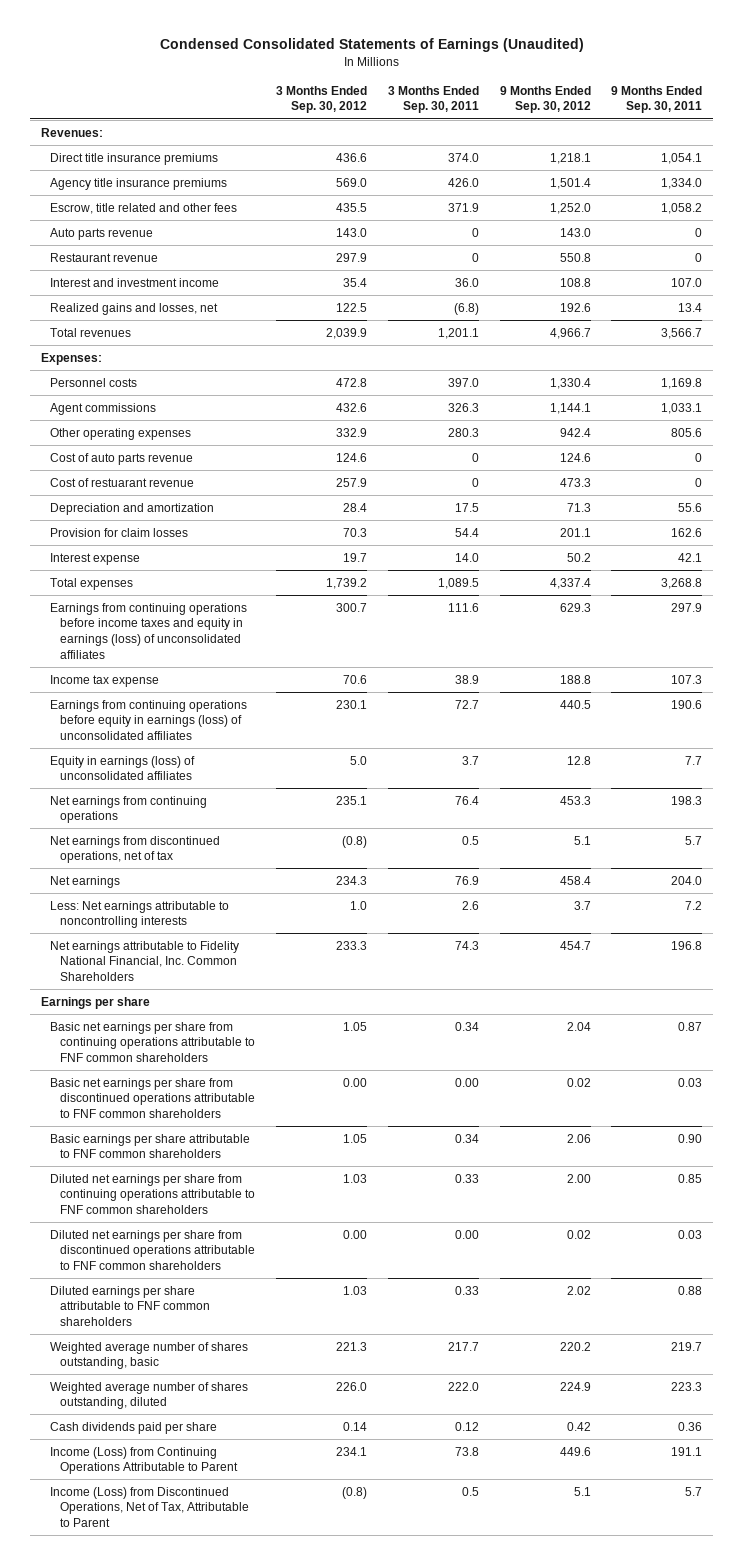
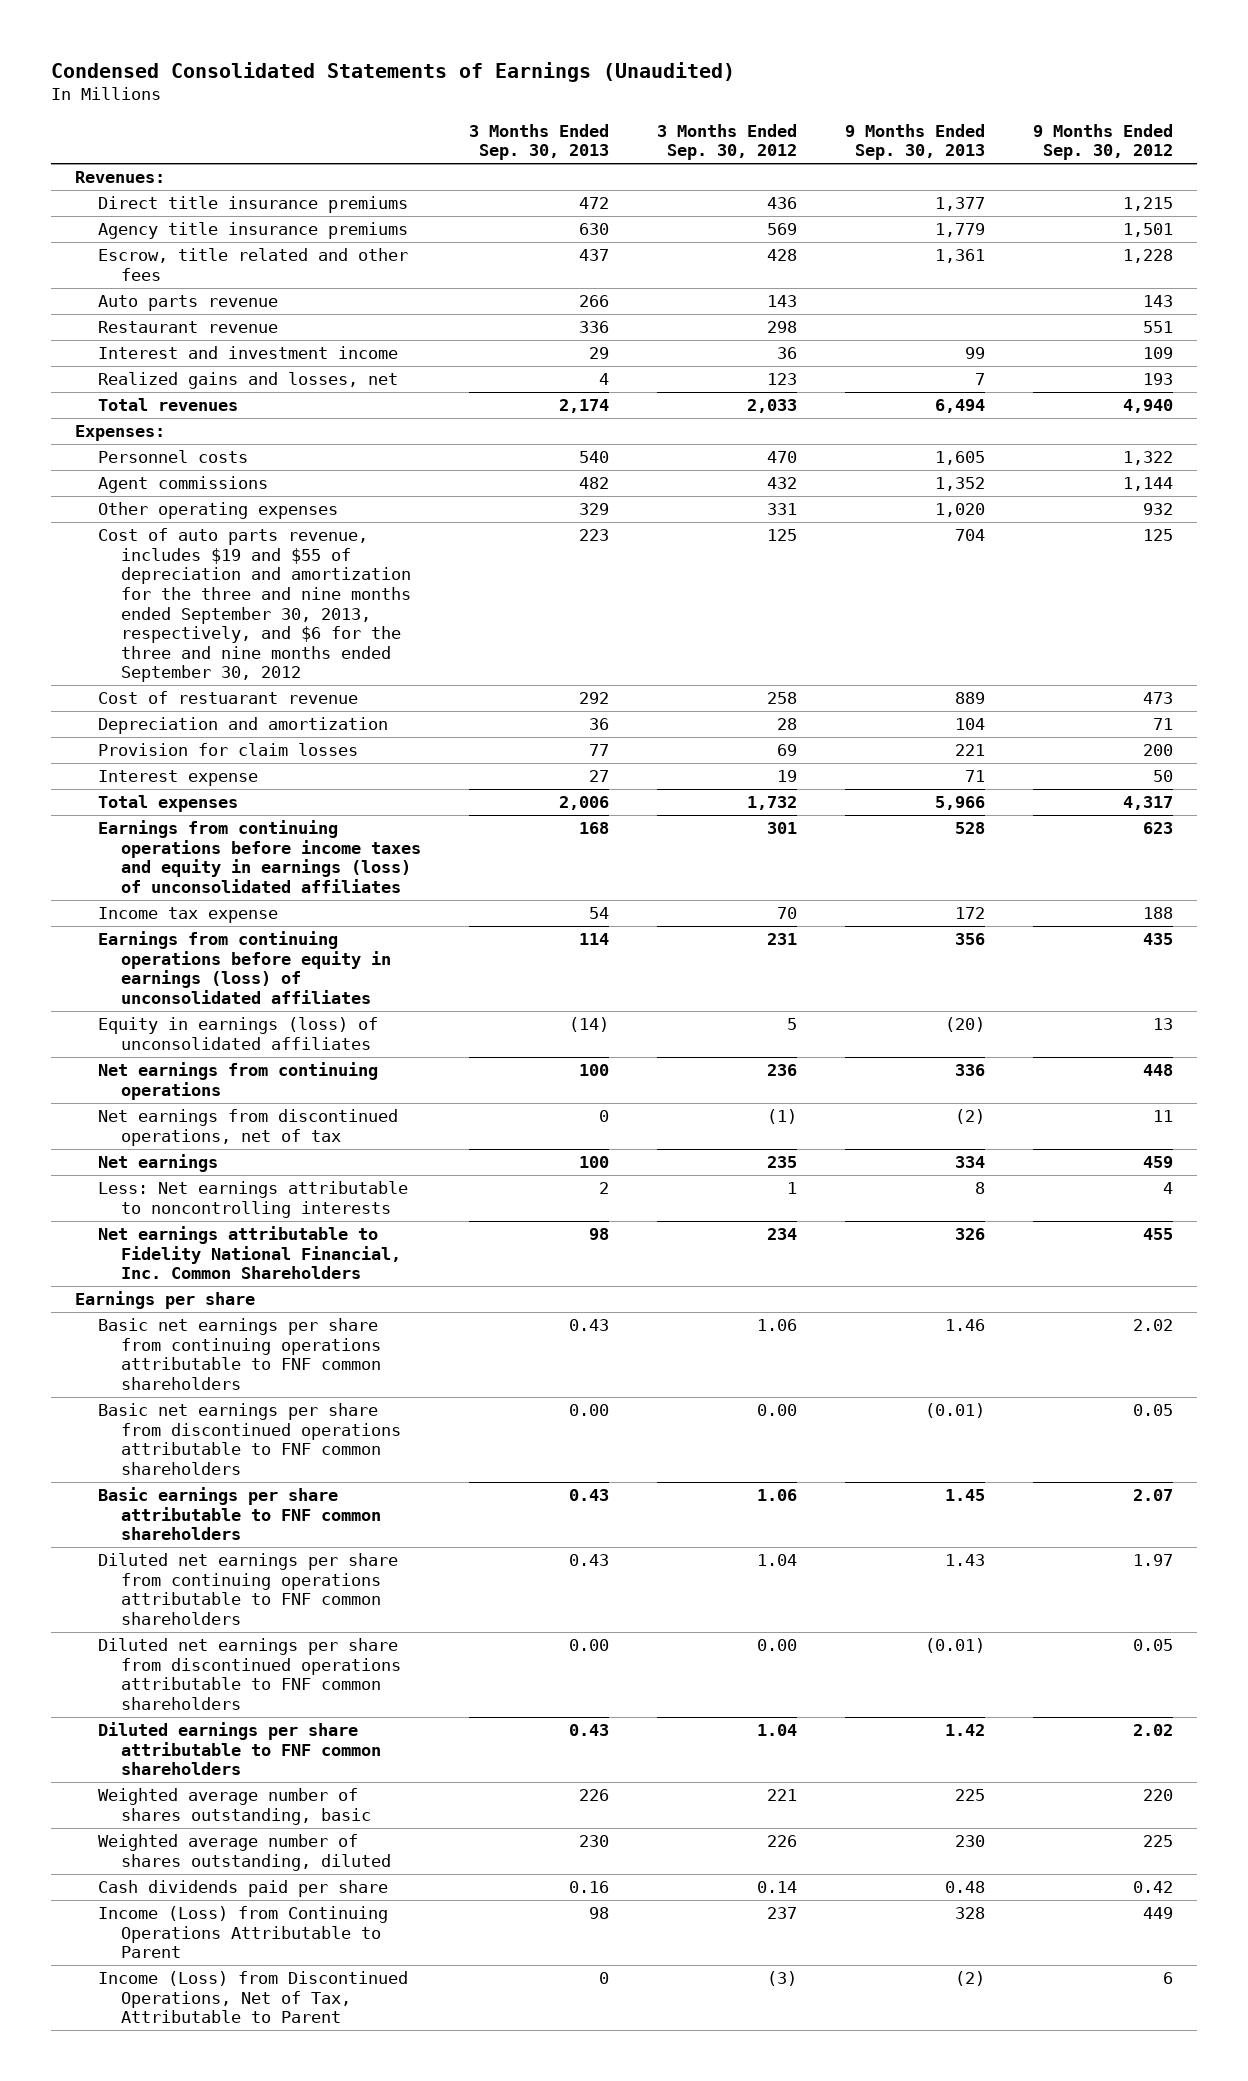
[387,85,479,114] 3 Months Ended Sep. 30, 2011 -> none
[611,85,703,114] 9 Months Ended Sep. 30, 2011 -> none
none -> [469,123,610,161] 3 Months Ended Sep. 30, 2013
none -> [844,123,985,161] 9 Months Ended Sep. 30, 2013
[335,152,367,162] 436.6 -> [767,197,798,210] 436
[549,152,591,164] 1,218.1 -> [1122,197,1173,212] 1,215
[335,177,367,187] 569.0 -> [767,223,798,236] 569
[549,177,591,189] 1,501.4 -> [1122,223,1173,238] 1,501
[335,202,367,212] 435.5 -> [767,249,798,262] 428
[549,202,591,214] 1,252.0 -> [1122,249,1173,264] 1,228
[335,227,367,237] 143.0 -> [767,295,798,308] 143
[559,227,591,237] 143.0 -> [1142,295,1173,308] 143
[335,252,367,262] 297.9 -> [767,321,798,334] 298
[559,252,591,262] 550.8 -> [1142,321,1173,334] 551
[342,277,367,287] 35.4 -> [777,347,798,360] 36
[559,277,591,287] 108.8 -> [1142,347,1173,360] 109
[335,302,367,312] 122.5 -> [767,373,798,386] 123
[559,302,591,312] 192.6 -> [1142,373,1173,386] 193
[325,327,367,339] 2,039.9 -> [747,399,798,414] 2,033
[549,327,591,339] 4,966.7 -> [1122,399,1173,414] 4,940
[335,377,367,387] 472.8 -> [767,451,798,464] 470
[549,377,591,389] 1,330.4 -> [1122,451,1173,466] 1,322
[335,402,367,412] 432.6 -> [767,477,798,490] 432
[549,402,591,414] 1,144.1 -> [1122,477,1173,492] 1,144
[335,427,367,437] 332.9 -> [767,503,798,516] 331
[559,427,591,437] 942.4 -> [1142,503,1173,516] 932
[50,452,194,465] Cost of auto parts revenue -> [98,528,412,683] Cost of auto parts revenue, includes $19 and $55 of depreciation and amortization for the three and nine months ended September 30, 2013, respectively, and $6 for the three and nine months ended September 30, 2012
[335,452,367,462] 124.6 -> [767,529,798,542] 125
[559,452,591,462] 124.6 -> [1142,529,1173,542] 125
[335,477,367,487] 257.9 -> [767,692,798,705] 258
[559,477,591,487] 473.3 -> [1142,692,1173,705] 473
[342,502,367,512] 28.4 -> [777,718,798,731] 28
[566,502,591,512] 71.3 -> [1152,718,1173,731] 71
[342,527,367,537] 70.3 -> [777,744,798,757] 69
[559,527,591,537] 201.1 -> [1142,744,1173,757] 200
[342,552,367,562] 19.7 -> [777,770,798,783] 19
[566,552,591,562] 50.2 -> [1152,770,1173,783] 50
[325,577,367,589] 1,739.2 -> [747,796,798,811] 1,732
[549,577,591,589] 4,337.4 -> [1122,796,1173,811] 4,317
[335,602,367,612] 300.7 -> [767,822,798,835] 301
[559,602,591,612] 629.3 -> [1142,822,1173,835] 623
[342,674,367,684] 70.6 -> [777,907,798,920] 70
[559,674,591,684] 188.8 -> [1142,907,1173,920] 188
[335,699,367,709] 230.1 -> [767,933,798,946] 231
[559,699,591,709] 440.5 -> [1142,933,1173,946] 435
[349,755,367,765] 5.0 -> [787,1018,798,1031] 5
[566,755,591,765] 12.8 -> [1152,1018,1173,1031] 13
[335,795,367,805] 235.1 -> [767,1064,798,1077] 236
[559,795,591,805] 453.3 -> [1142,1064,1173,1077] 448
[341,835,367,848] (0.8) -> [767,1109,798,1125] (1)
[573,835,591,845] 5.1 -> [1152,1110,1173,1123] 11
[335,875,367,885] 234.3 -> [767,1156,798,1169] 235
[559,875,591,885] 458.4 -> [1142,1156,1173,1169] 459
[349,900,367,910] 1.0 -> [787,1182,798,1195] 1
[573,900,591,910] 3.7 -> [1162,1182,1173,1195] 4
[335,940,367,950] 233.3 -> [767,1228,798,1241] 234
[559,940,591,950] 454.7 -> [1142,1228,1173,1241] 455
[342,1021,367,1031] 1.05 -> [757,1319,798,1332] 1.06
[566,1021,591,1031] 2.04 -> [1132,1319,1173,1332] 2.02
[566,1077,591,1087] 0.02 -> [1132,1404,1173,1417] 0.05
[342,1133,367,1143] 1.05 -> [757,1489,798,1502] 1.06
[566,1133,591,1143] 2.06 -> [1132,1489,1173,1502] 2.07
[342,1173,367,1183] 1.03 -> [757,1554,798,1567] 1.04
[566,1173,591,1183] 2.00 -> [1132,1554,1173,1567] 1.97
[566,1229,591,1239] 0.02 -> [1132,1639,1173,1652] 0.05
[342,1285,367,1295] 1.03 -> [757,1724,798,1737] 1.04
[335,1341,367,1351] 221.3 -> [767,1789,798,1802] 221
[559,1341,591,1351] 220.2 -> [1142,1789,1173,1802] 220
[335,1381,367,1391] 226.0 -> [767,1835,798,1848] 226
[559,1381,591,1391] 224.9 -> [1142,1835,1173,1848] 225
[335,1446,367,1456] 234.1 -> [767,1907,798,1920] 237
[559,1446,591,1456] 449.6 -> [1142,1907,1173,1920] 449
[341,1486,367,1499] (0.8) -> [767,1971,798,1987] (3)
[573,1486,591,1496] 5.1 -> [1162,1972,1173,1985] 6

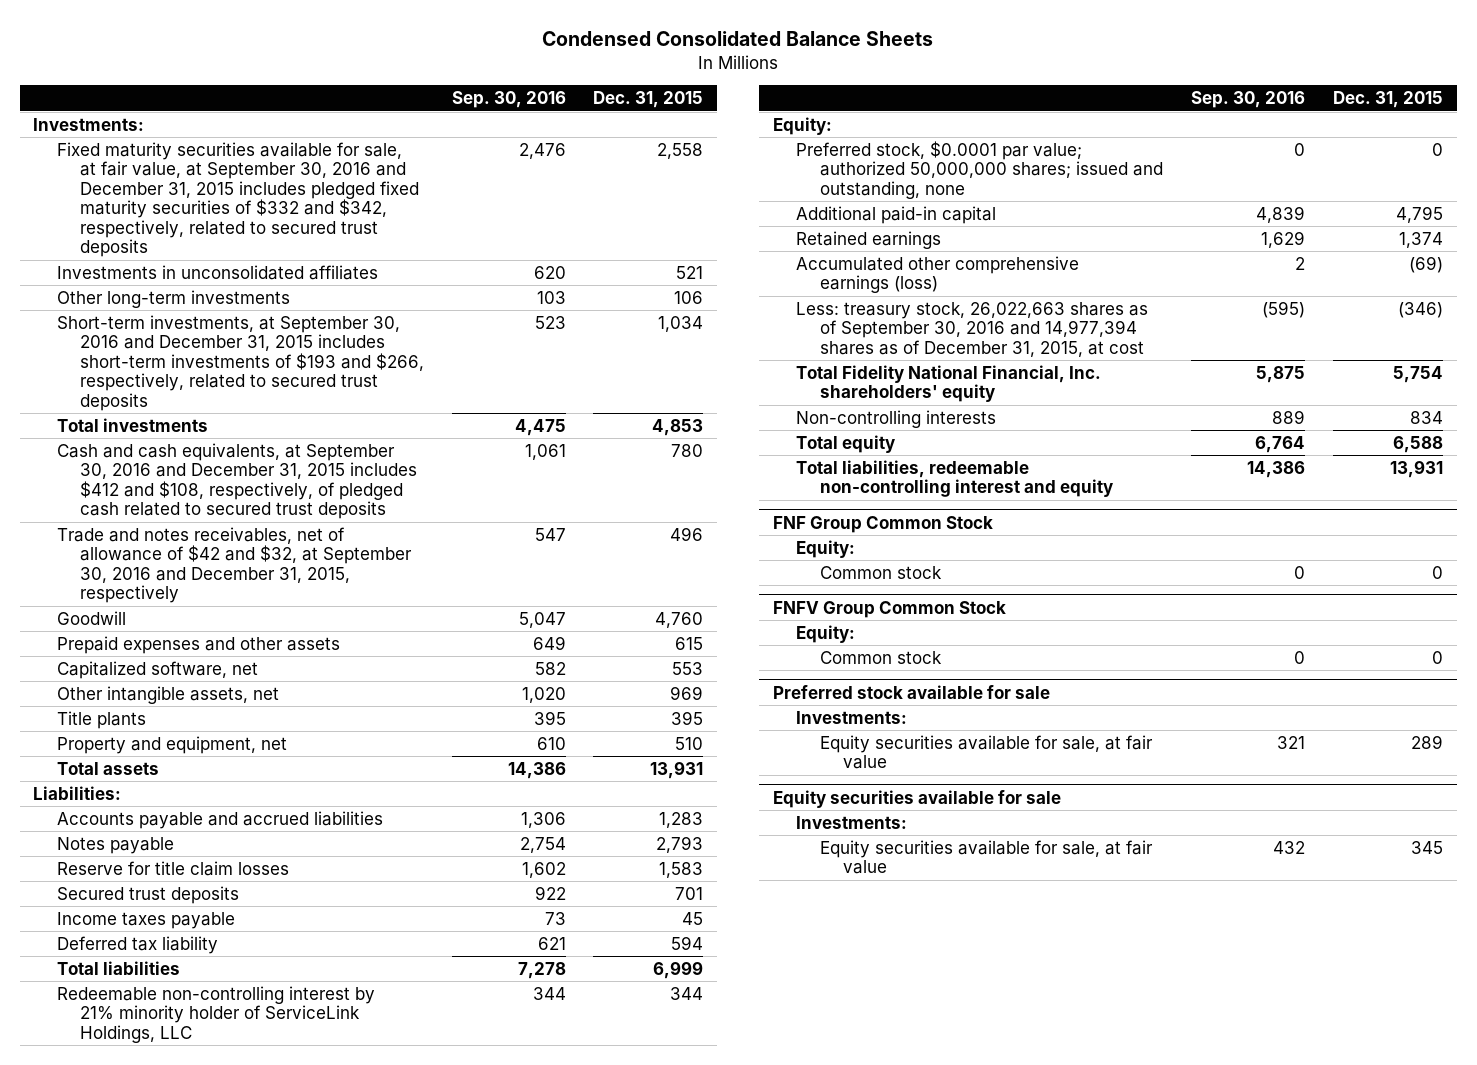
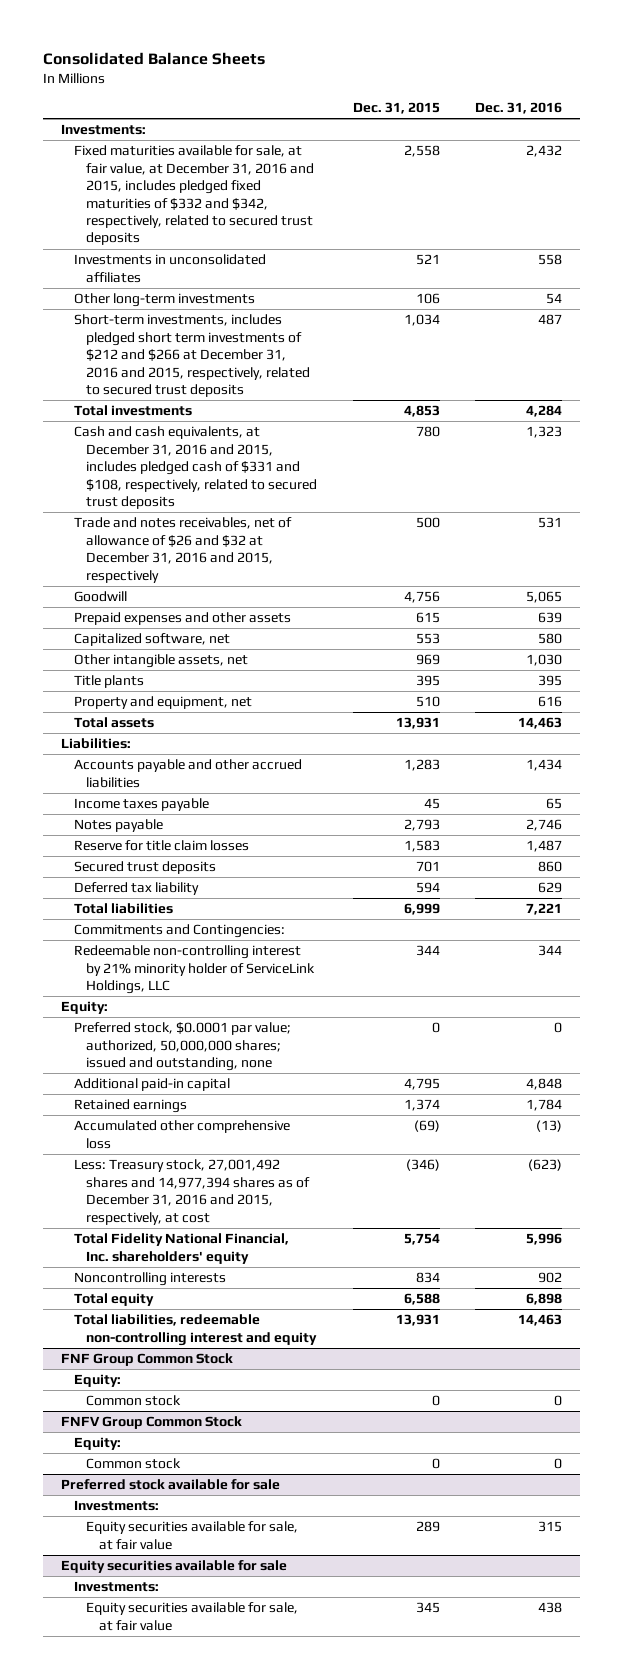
[542,30,934,46] Condensed Consolidated Balance Sheets -> [43,52,266,66] Consolidated Balance Sheets
[451,91,566,109] Sep. 30, 2016 -> none
none -> [475,101,563,114] Dec. 31, 2016
[56,141,420,257] Fixed maturity securities available for sale, at fair value, at September 30, 2016 and December 31, 2015 includes pledged fixed maturity securities of $332 and $342, respectively, related to secured trust deposits -> [73,145,315,246] Fixed maturities available for sale, at fair value, at December 31, 2016 and 2015, includes pledged fixed maturities of $332 and $342, respectively, related to secured trust deposits
[56,314,425,411] Short-term investments, at September 30, 2016 and December 31, 2015 includes short-term investments of $193 and $266, respectively, related to secured trust deposits -> [73,314,311,397] Short-term investments, includes pledged short term investments of $212 and $266 at December 31, 2016 and 2015, respectively, related to secured trust deposits
[56,442,418,520] Cash and cash equivalents, at September 30, 2016 and December 31, 2015 includes $412 and $108, respectively, of pledged cash related to secured trust deposits -> [73,426,318,509] Cash and cash equivalents, at December 31, 2016 and 2015, includes pledged cash of $331 and $108, respectively, related to secured trust deposits
[56,526,413,604] Trade and notes receivables, net of allowance of $42 and $32, at September 30, 2016 and December 31, 2015, respectively -> [73,517,292,583] Trade and notes receivables, net of allowance of $26 and $32 at December 31, 2016 and 2015, respectively
[670,526,704,541] 496 -> [415,517,440,529] 500
[655,611,704,628] 4,760 -> [403,591,440,604] 4,756
[56,810,383,829] Accounts payable and accrued liabilities -> [73,759,302,788] Accounts payable and other accrued liabilities
[56,911,235,929] Income taxes payable -> [73,798,209,812] Income taxes payable
none -> [73,924,285,939] Commitments and Contingencies:
[796,140,1163,199] Preferred stock, $0.0001 par value; authorized 50,000,000 shares; issued and outstanding, none -> [73,1022,291,1072] Preferred stock, $0.0001 par value; authorized, 50,000,000 shares; issued and outstanding, none
[796,255,1080,294] Accumulated other comprehensive earnings (loss) -> [73,1120,290,1149] Accumulated other comprehensive loss
[796,301,1149,357] Less: treasury stock, 26,022,663 shares as of September 30, 2016 and 14,977,394 shares as of December 31, 2015, at cost -> [73,1159,311,1225] Less: Treasury stock, 27,001,492 shares and 14,977,394 shares as of December 31, 2016 and 2015, respectively, at cost
[796,409,997,428] Non-controlling interests -> [73,1272,226,1287] Noncontrolling interests

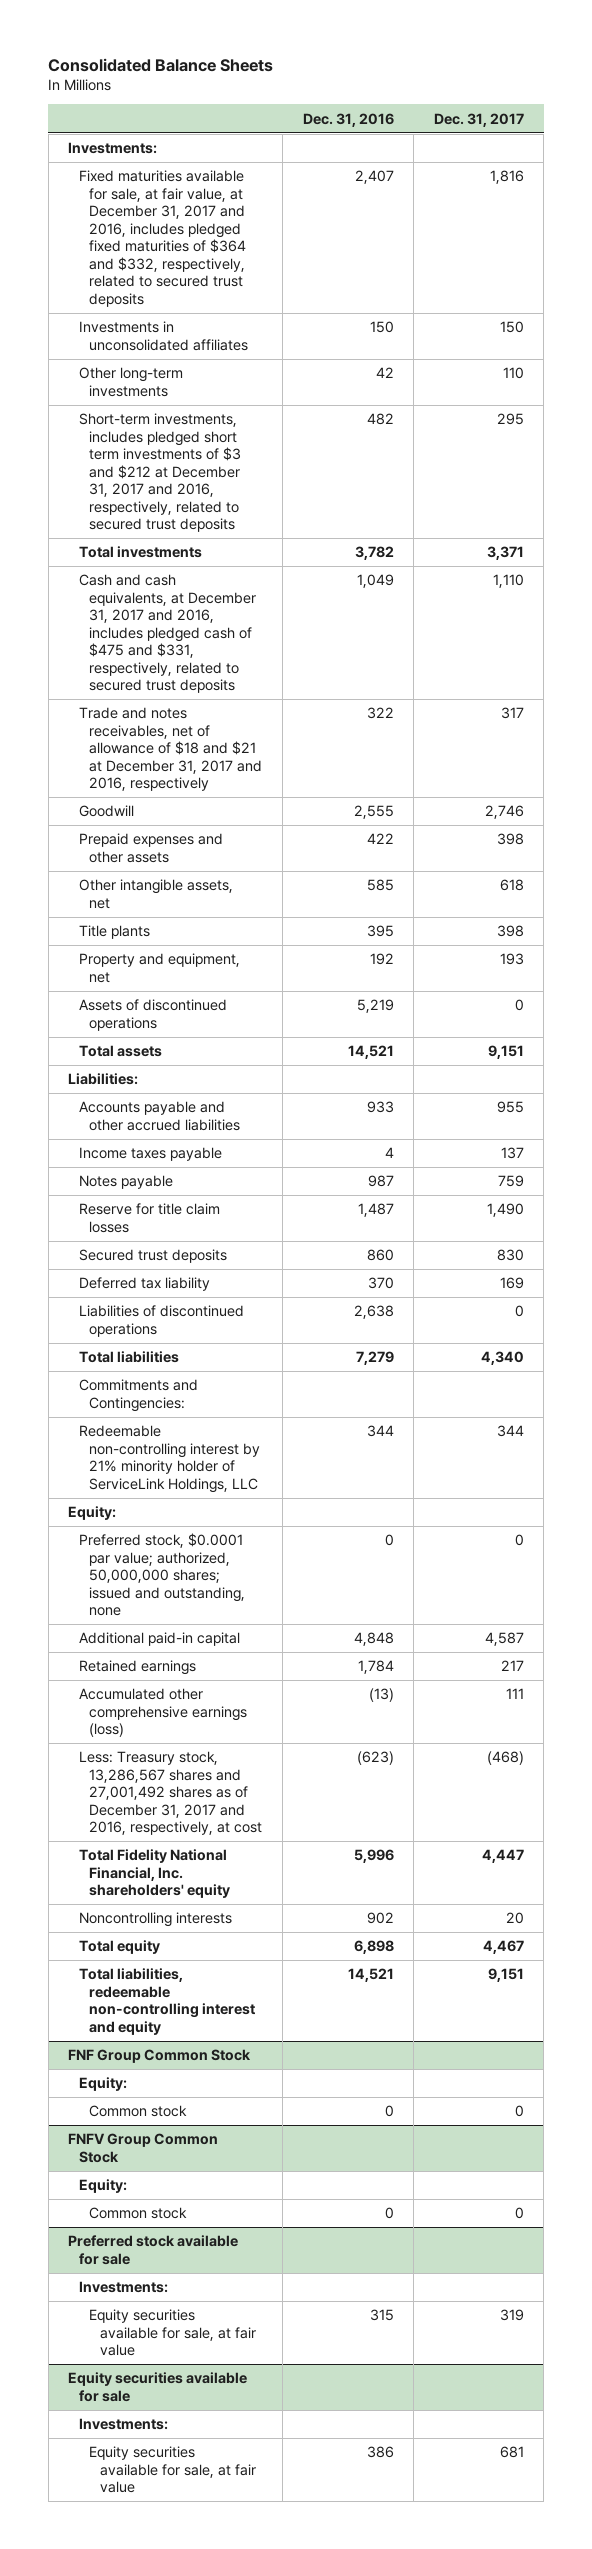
[352,101,440,114] Dec. 31, 2015 -> none
none -> [433,112,524,127] Dec. 31, 2017
[73,633,230,647] Capitalized software, net -> none
[73,145,315,246] Fixed maturities available for sale, at fair value, at December 31, 2016 and 2015, includes pledged fixed maturities of $332 and $342, respectively, related to secured trust deposits -> [78,170,247,307] Fixed maturities available for sale, at fair value, at December 31, 2017 and 2016, includes pledged fixed maturities of $364 and $332, respectively, related to secured trust deposits
[526,145,563,158] 2,432 -> [354,170,394,185] 2,407
[538,254,563,266] 558 -> [369,321,394,334] 150
[546,293,563,305] 54 -> [375,367,394,379] 42
[73,314,311,397] Short-term investments, includes pledged short term investments of $212 and $266 at December 31, 2016 and 2015, respectively, related to secured trust deposits -> [78,413,242,533] Short-term investments, includes pledged short term investments of $3 and $212 at December 31, 2017 and 2016, respectively, related to secured trust deposits
[538,314,563,326] 487 -> [366,413,394,426] 482
[526,405,563,418] 4,284 -> [354,546,394,561] 3,782
[73,426,318,509] Cash and cash equivalents, at December 31, 2016 and 2015, includes pledged cash of $331 and $108, respectively, related to secured trust deposits -> [78,574,257,694] Cash and cash equivalents, at December 31, 2017 and 2016, includes pledged cash of $475 and $331, respectively, related to secured trust deposits
[526,426,563,439] 1,323 -> [356,574,394,589] 1,049
[73,517,292,583] Trade and notes receivables, net of allowance of $26 and $32 at December 31, 2016 and 2015, respectively -> [78,707,263,792] Trade and notes receivables, net of allowance of $18 and $21 at December 31, 2017 and 2016, respectively
[538,517,563,529] 531 -> [366,707,394,720] 322
[526,591,563,604] 5,065 -> [353,805,394,820] 2,555
[538,612,563,624] 639 -> [366,833,394,845] 422
[526,654,563,667] 1,030 -> [366,879,394,892] 585
[538,696,563,708] 616 -> [369,953,394,966] 192
none -> [78,999,227,1031] Assets of discontinued operations
[518,717,563,730] 14,463 -> [347,1045,394,1060] 14,521
[526,759,563,772] 1,434 -> [366,1101,394,1114] 933
[546,798,563,810] 65 -> [384,1147,394,1159] 4
[526,819,563,832] 2,746 -> [367,1175,394,1188] 987
[538,882,563,894] 629 -> [367,1277,394,1290] 370
none -> [78,1305,244,1337] Liabilities of discontinued operations
[526,903,563,916] 7,221 -> [355,1351,394,1366] 7,279
[73,1120,290,1149] Accumulated other comprehensive loss -> [78,1688,248,1738] Accumulated other comprehensive earnings (loss)
[73,1159,311,1225] Less: Treasury stock, 27,001,492 shares and 14,977,394 shares as of December 31, 2016 and 2015, respectively, at cost -> [78,1751,263,1836] Less: Treasury stock, 13,286,567 shares and 27,001,492 shares as of December 31, 2017 and 2016, respectively, at cost
[518,1314,563,1327] 14,463 -> [347,1968,394,1983] 14,521
[538,1602,563,1614] 438 -> [366,2446,394,2459] 386

